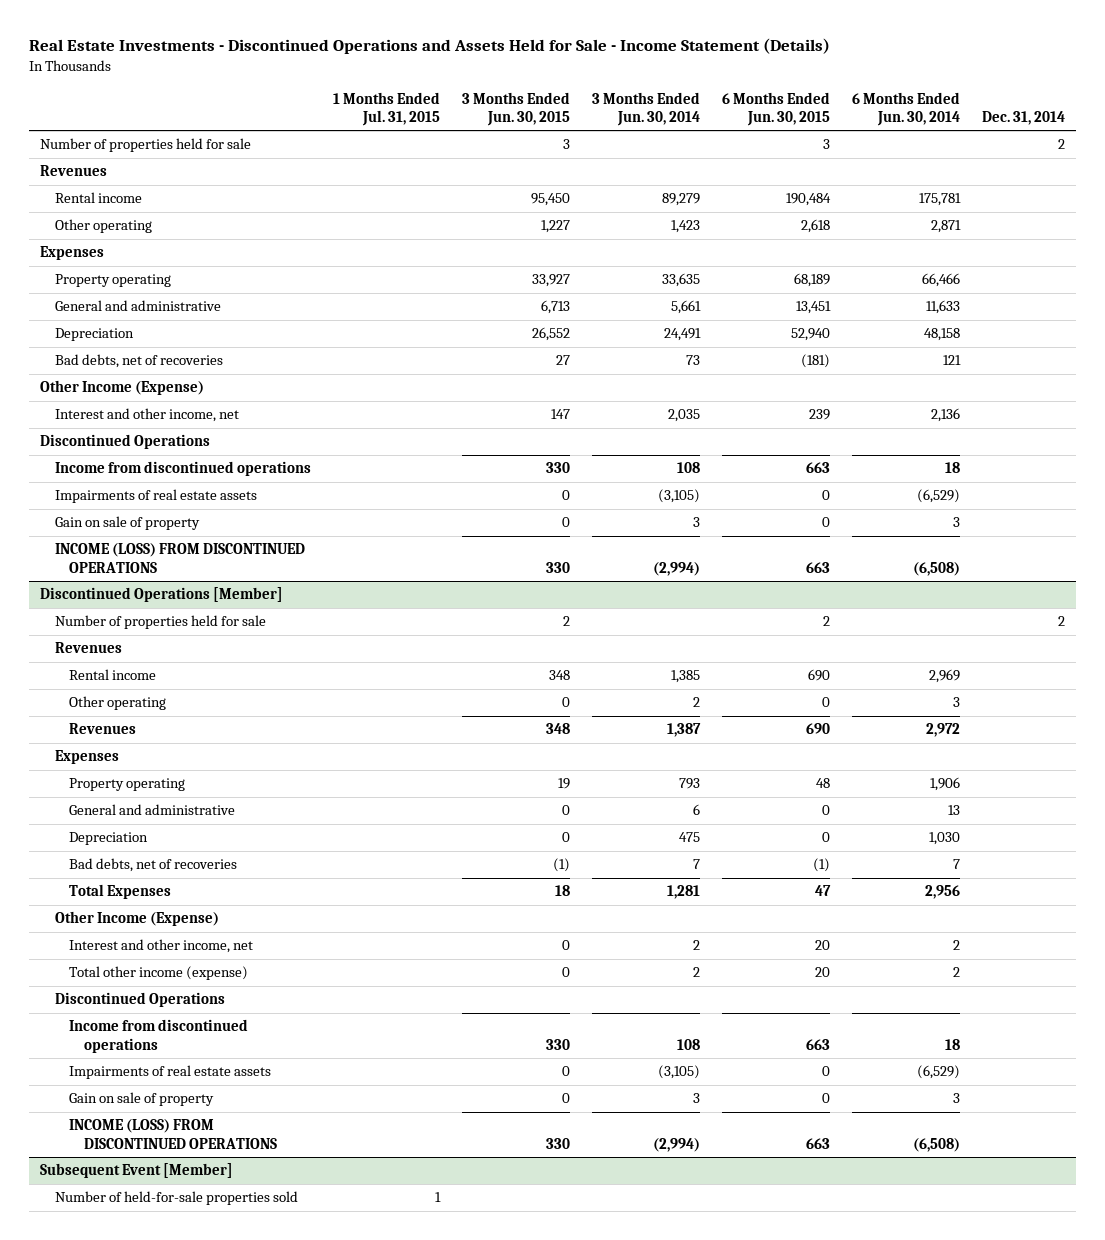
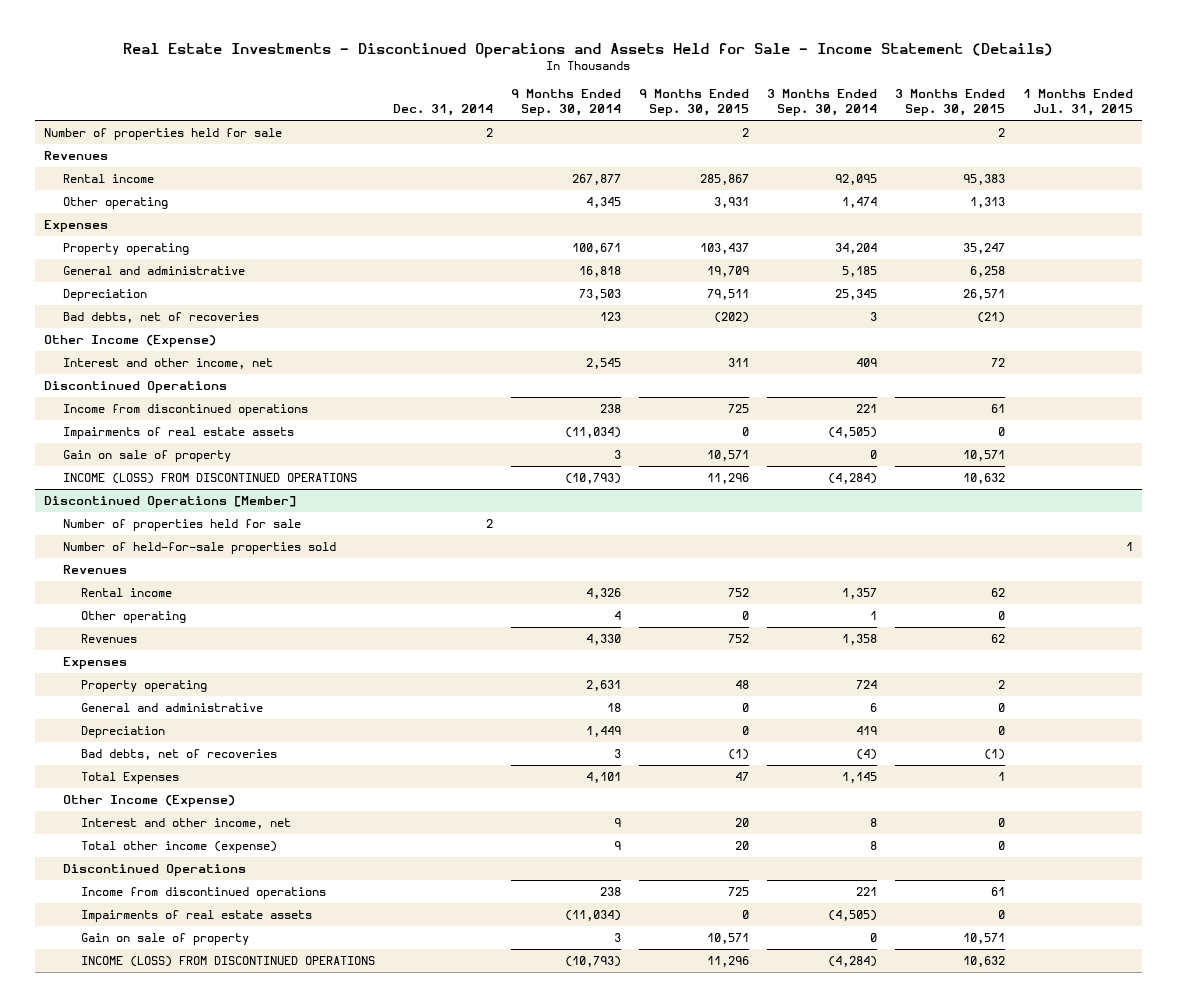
[461,91,570,126] 3 Months Ended Jun. 30, 2015 -> none
[591,91,700,126] 3 Months Ended Jun. 30, 2014 -> none
[721,91,830,126] 6 Months Ended Jun. 30, 2015 -> none
[851,91,960,126] 6 Months Ended Jun. 30, 2014 -> none
none -> [511,88,622,117] 9 Months Ended Sep. 30, 2014
none -> [639,88,750,117] 9 Months Ended Sep. 30, 2015
none -> [766,88,877,117] 3 Months Ended Sep. 30, 2014
none -> [894,88,1005,117] 3 Months Ended Sep. 30, 2015
none -> [62,542,336,555] Number of held-for-sale properties sold
[39,1163,233,1179] Subsequent Event [Member] -> none
[54,1191,298,1206] Number of held-for-sale properties sold -> none

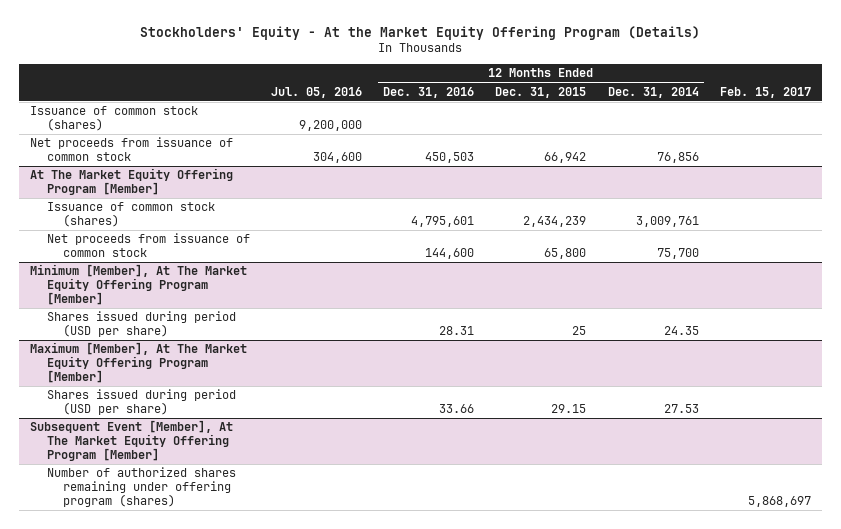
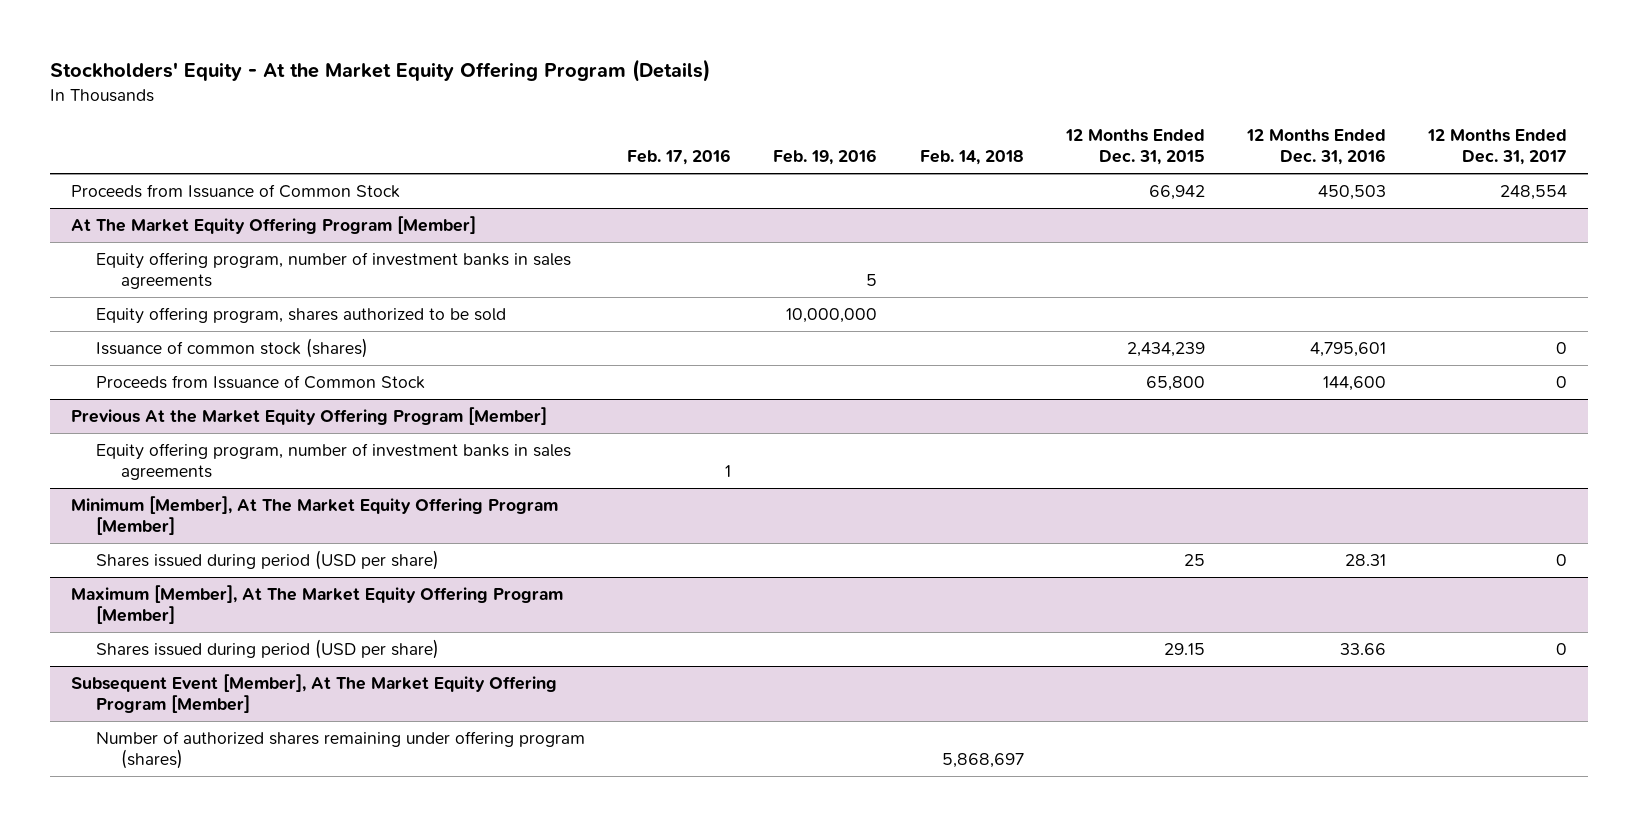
[270,86,362,98] Jul. 05, 2016 -> none
[607,86,699,98] Dec. 31, 2014 -> none
[720,86,812,98] Feb. 15, 2017 -> none
none -> [627,148,732,165] Feb. 17, 2016
none -> [773,148,878,165] Feb. 19, 2016
none -> [919,149,1024,165] Feb. 14, 2018
none -> [1427,129,1568,165] 12 Months Ended Dec. 31, 2017
[29,106,198,132] Issuance of common stock (shares) -> none
[29,137,233,162] Net proceeds from issuance of common stock -> [70,184,400,199] Proceeds from Issuance of Common Stock
none -> [96,252,572,289] Equity offering program, number of investment banks in sales agreements
none -> [96,307,507,325] Equity offering program, shares authorized to be sold
[46,233,250,258] Net proceeds from issuance of common stock -> [96,375,426,390] Proceeds from Issuance of Common Stock
none -> [70,407,547,426] Previous At the Market Equity Offering Program [Member]
none -> [96,443,572,480] Equity offering program, number of investment banks in sales agreements

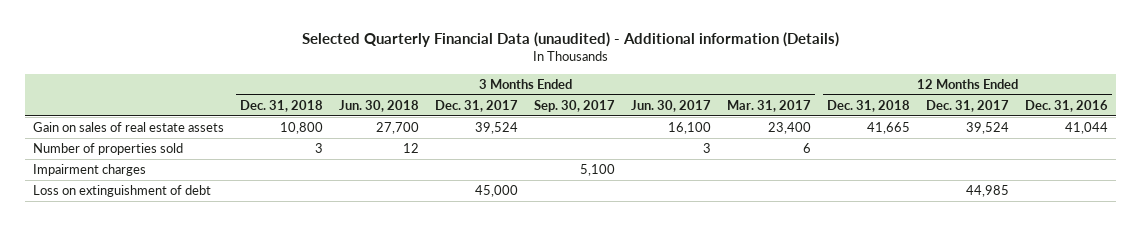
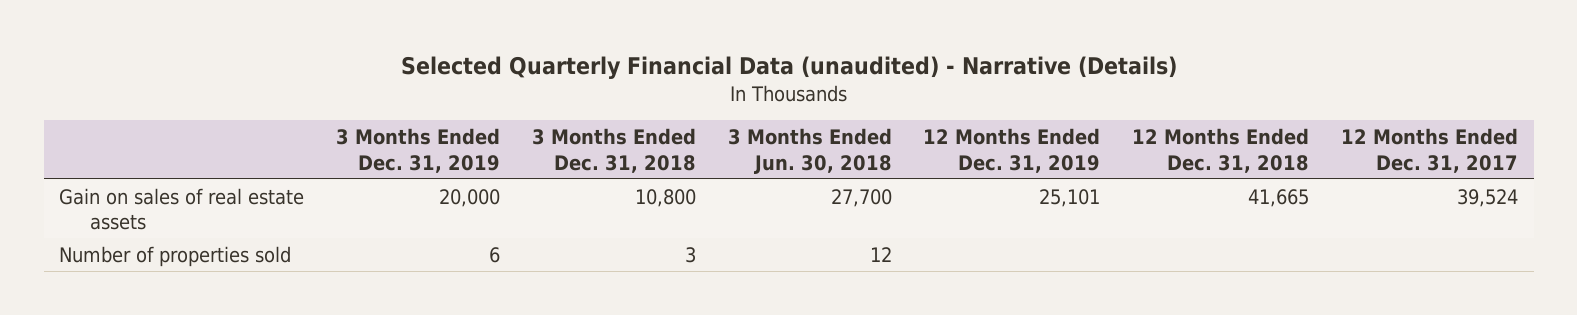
[301,32,839,48] Selected Quarterly Financial Data (unaudited) - Additional information (Details) -> [400,56,1177,80] Selected Quarterly Financial Data (unaudited) - Narrative (Details)
[435,99,519,112] Dec. 31, 2017 -> none
[534,99,616,112] Sep. 30, 2017 -> none
[631,99,712,112] Jun. 30, 2017 -> none
[727,99,812,112] Mar. 31, 2017 -> none
[1025,99,1109,112] Dec. 31, 2016 -> none
none -> [336,128,501,173] 3 Months Ended Dec. 31, 2019
none -> [923,128,1101,173] 12 Months Ended Dec. 31, 2019
[33,164,147,177] Impairment charges -> none
[33,185,212,198] Loss on extinguishment of debt -> none

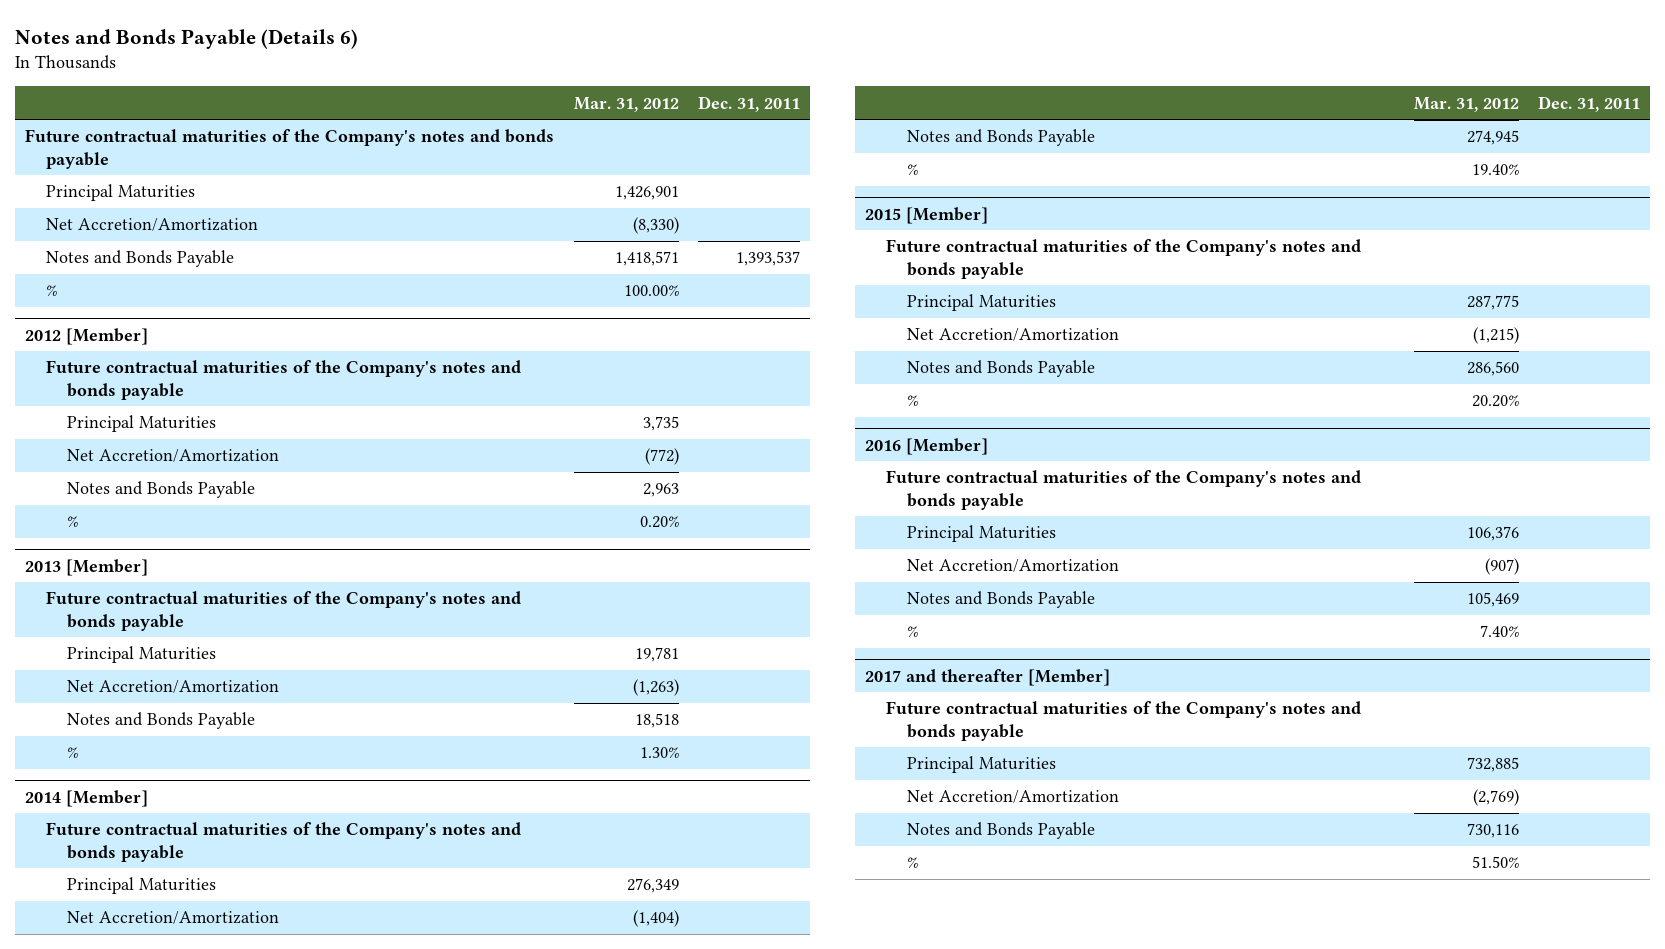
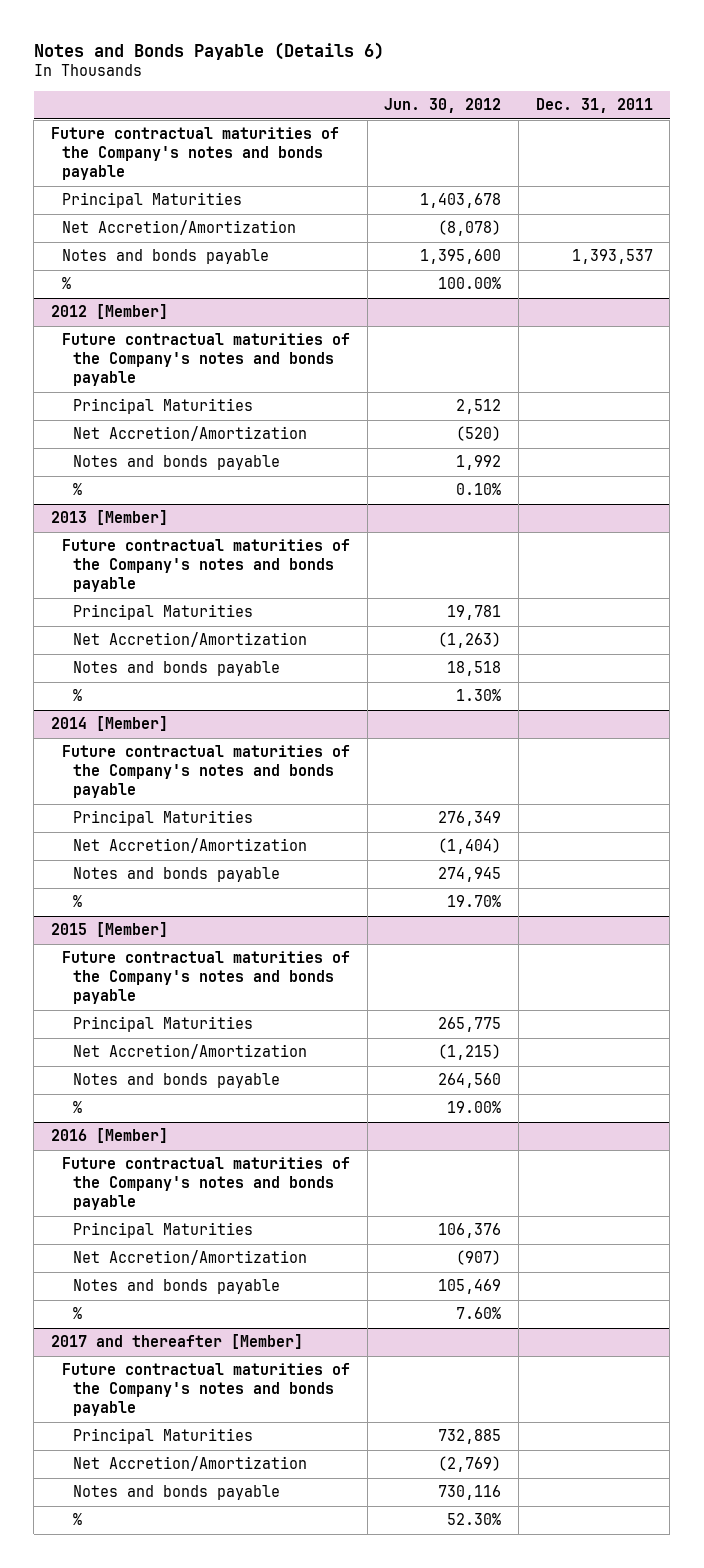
[573,96,679,112] Mar. 31, 2012 -> none
none -> [384,98,502,114] Jun. 30, 2012
[46,250,235,268] Notes and Bonds Payable -> [62,249,270,265] Notes and bonds payable
[67,481,256,499] Notes and Bonds Payable -> [73,455,281,471] Notes and bonds payable
[67,712,256,730] Notes and Bonds Payable -> [73,661,281,677] Notes and bonds payable
[907,129,1096,147] Notes and Bonds Payable -> [73,867,281,883] Notes and bonds payable
[907,360,1096,378] Notes and Bonds Payable -> [73,1073,281,1089] Notes and bonds payable
[907,591,1096,609] Notes and Bonds Payable -> [73,1279,281,1295] Notes and bonds payable
[907,822,1096,840] Notes and Bonds Payable -> [73,1485,281,1501] Notes and bonds payable

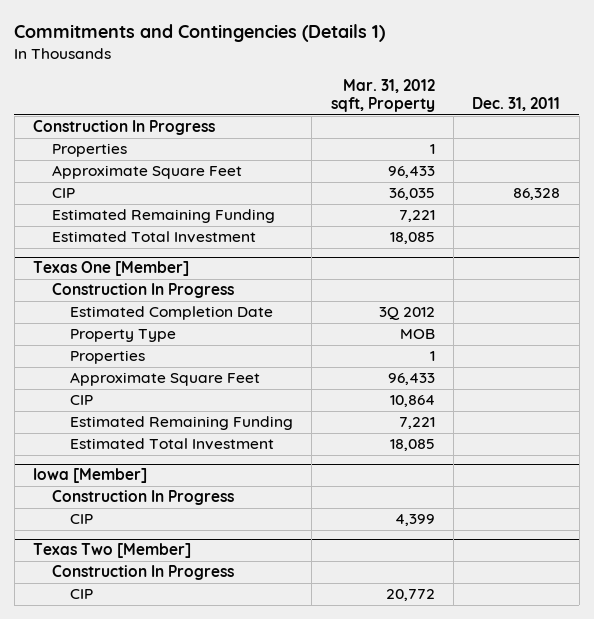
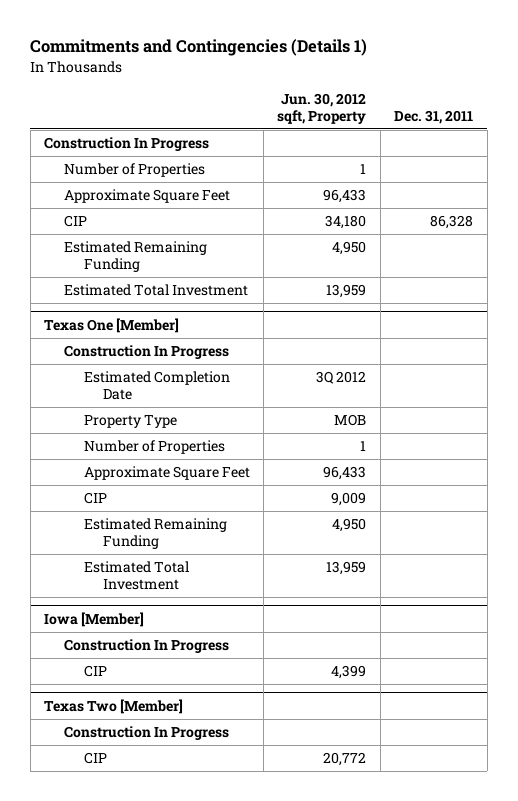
[330,79,435,113] Mar. 31, 2012 sqft, Property -> none
none -> [277,92,367,124] Jun. 30, 2012 sqft, Property
[51,143,127,158] Properties -> [63,163,205,178] Number of Properties
[69,350,145,365] Properties -> [83,440,225,455] Number of Properties

